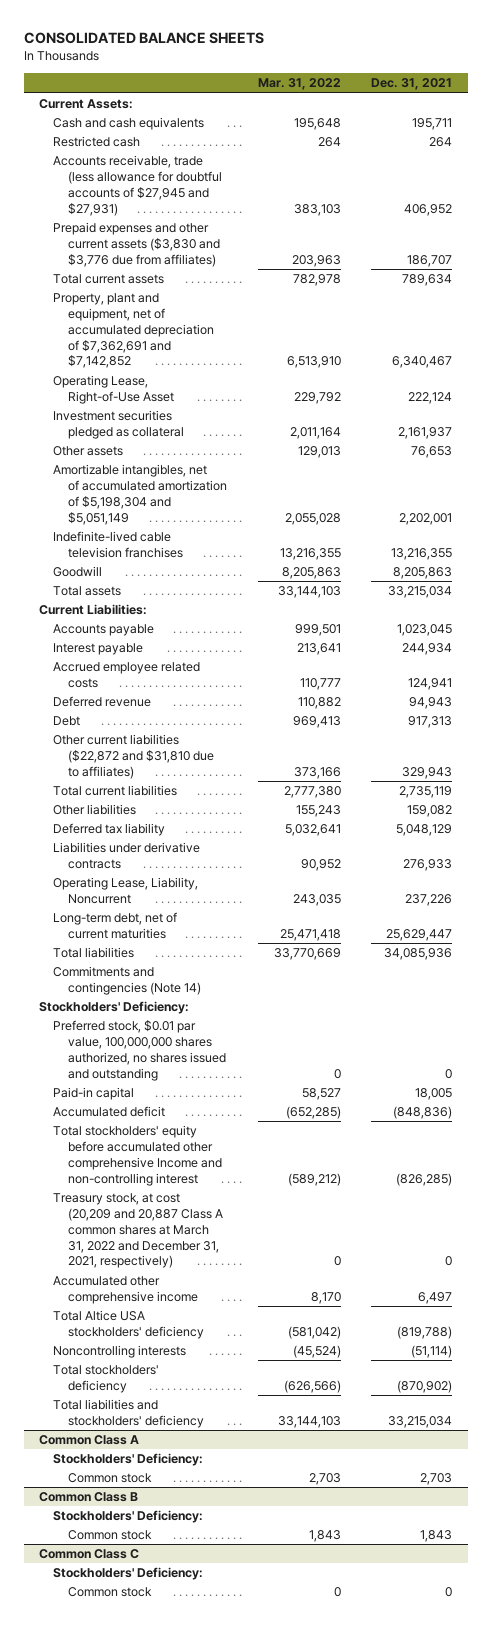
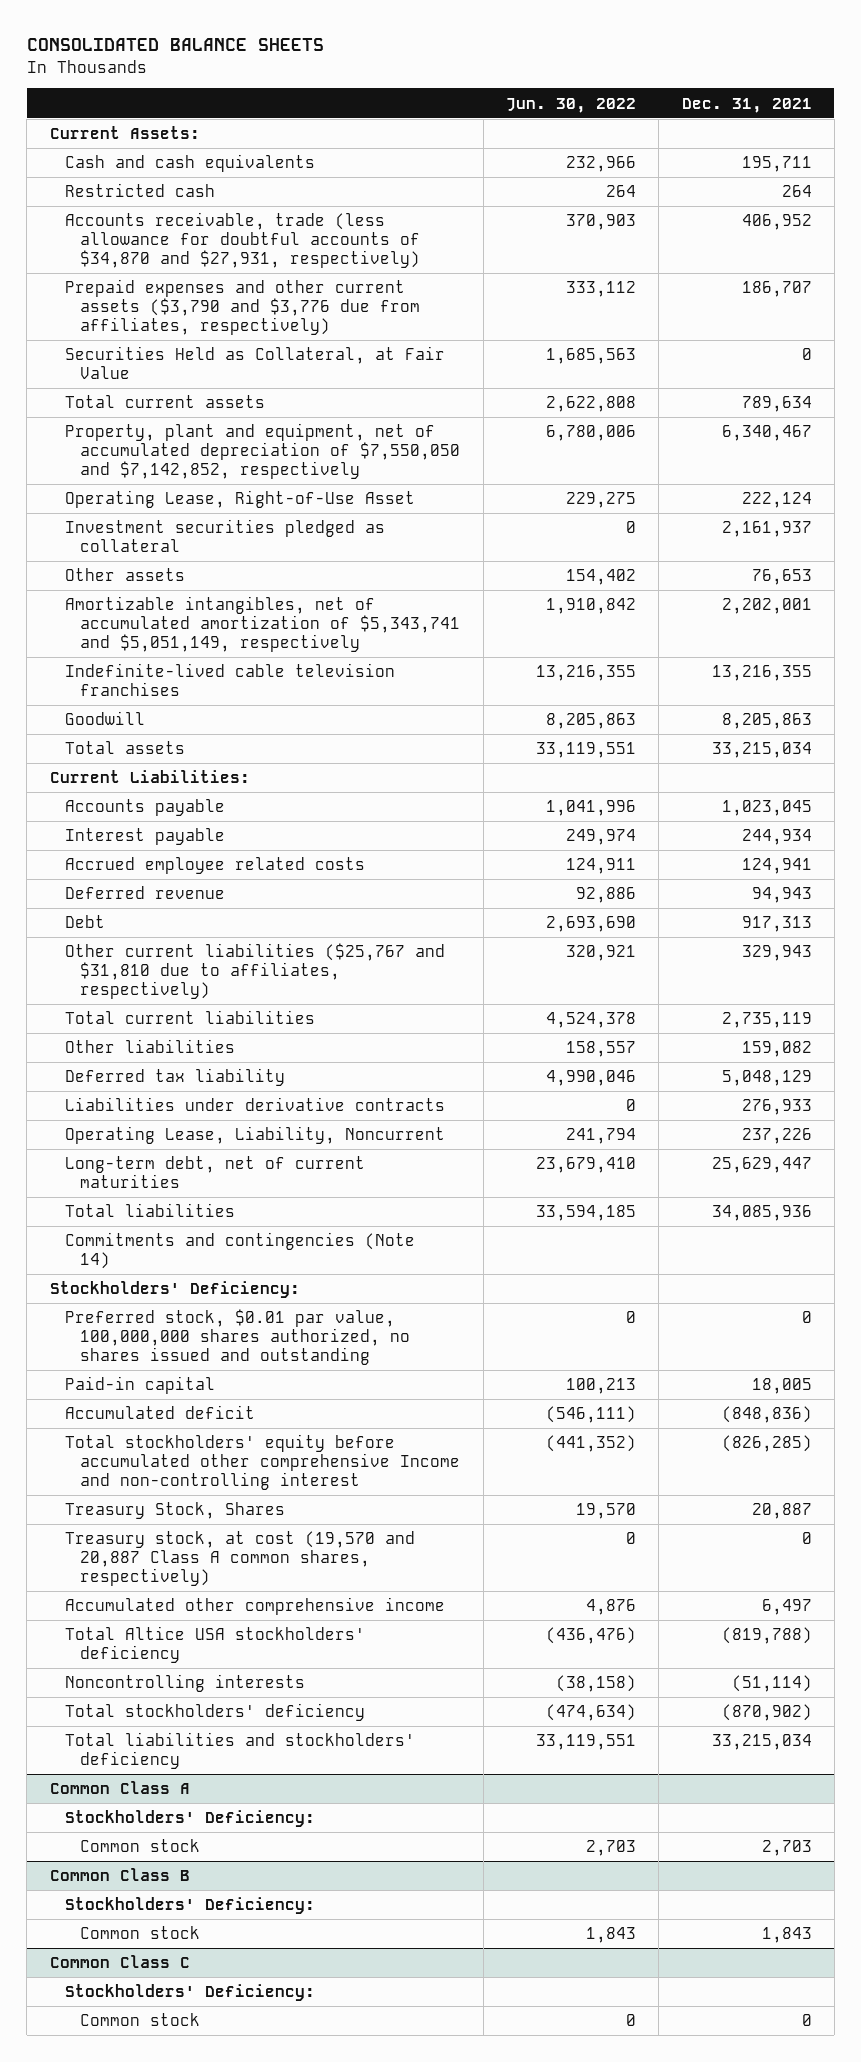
[257,78,341,91] Mar. 31, 2022 -> none
none -> [505,97,636,113] Jun. 30, 2022
[53,155,222,216] Accounts receivable, trade (less allowance for doubtful accounts of $27,945 and $27,931) -> [64,212,421,269] Accounts receivable, trade (less allowance for doubtful accounts of $34,870 and $27,931, respectively)
[53,222,220,267] Prepaid expenses and other current assets ($3,830 and $3,776 due from affiliates) -> [64,279,421,336] Prepaid expenses and other current assets ($3,790 and $3,776 due from affiliates, respectively)
none -> [64,346,445,380] Securities Held as Collateral, at Fair Value
[53,293,214,369] Property, plant and equipment, net of accumulated depreciation of $7,362,691 and $7,142,852 -> [64,423,461,480] Property, plant and equipment, net of accumulated depreciation of $7,550,050 and $7,142,852, respectively
[53,464,227,525] Amortizable intangibles, net of accumulated amortization of $5,198,304 and $5,051,149 -> [64,596,461,653] Amortizable intangibles, net of accumulated amortization of $5,343,741 and $5,051,149, respectively
[53,734,214,779] Other current liabilities ($22,872 and $31,810 due to affiliates) -> [64,943,445,1000] Other current liabilities ($25,767 and $31,810 due to affiliates, respectively)
none -> [64,1502,285,1520] Treasury Stock, Shares
[53,1193,223,1269] Treasury stock, at cost (20,209 and 20,887 Class A common shares at March 31, 2022 and December 31, 2021, respectively) -> [64,1531,415,1587] Treasury stock, at cost (19,570 and 20,887 Class A common shares, respectively)

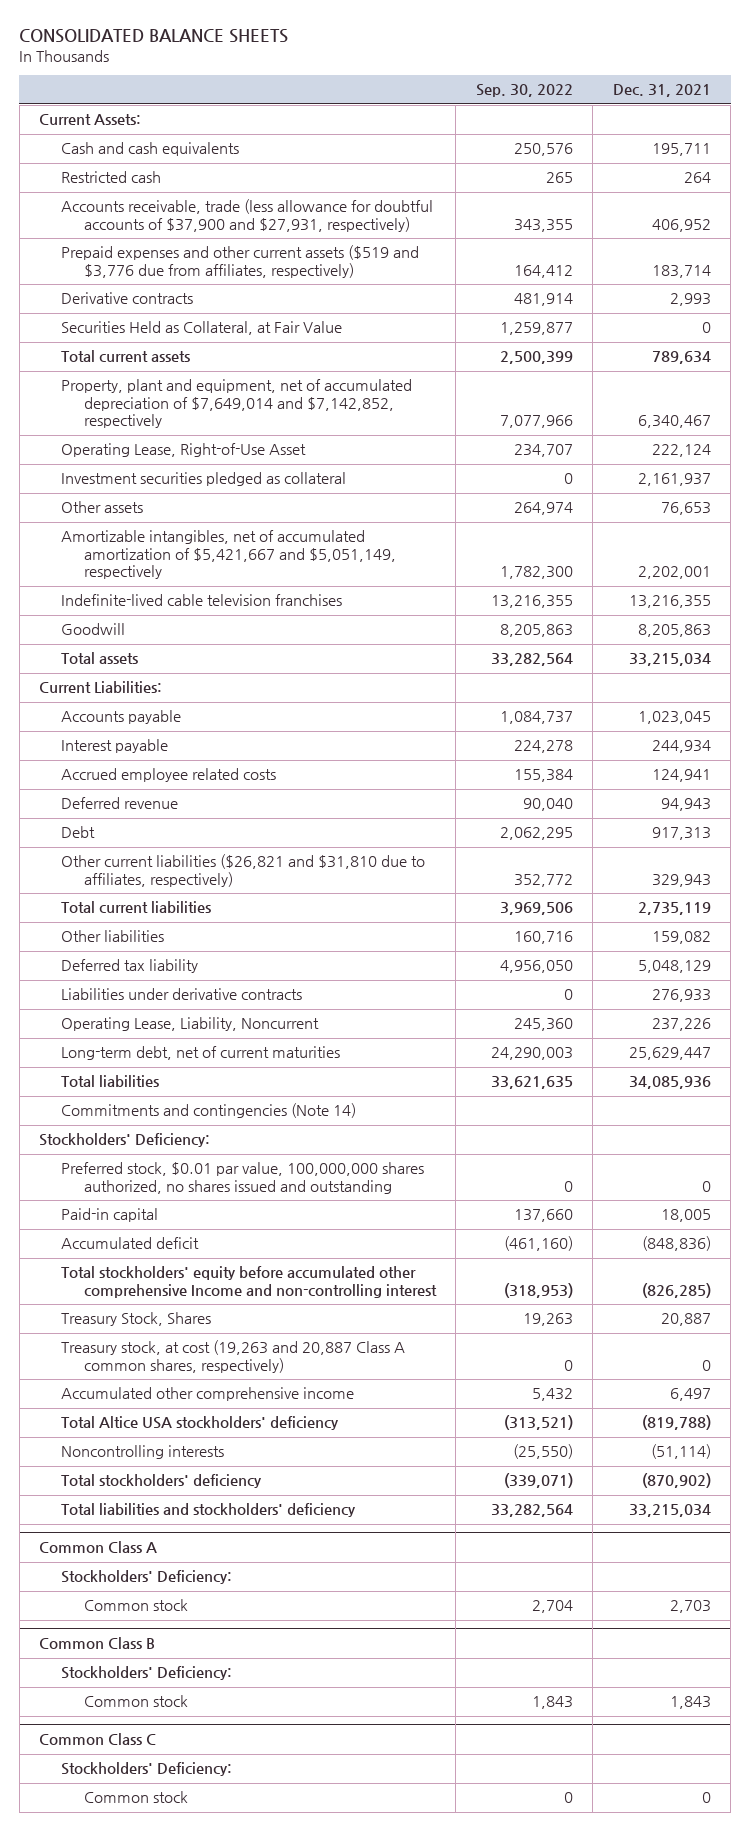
[505,97,636,113] Jun. 30, 2022 -> none
none -> [475,84,573,98] Sep. 30, 2022
[64,212,421,269] Accounts receivable, trade (less allowance for doubtful accounts of $34,870 and $27,931, respectively) -> [61,199,434,232] Accounts receivable, trade (less allowance for doubtful accounts of $37,900 and $27,931, respectively)
[64,279,421,336] Prepaid expenses and other current assets ($3,790 and $3,776 due from affiliates, respectively) -> [61,245,420,278] Prepaid expenses and other current assets ($519 and $3,776 due from affiliates, respectively)
[741,281,812,298] 186,707 -> [651,264,711,278] 183,714
none -> [61,292,194,305] Derivative contracts
[64,423,461,480] Property, plant and equipment, net of accumulated depreciation of $7,550,050 and $7,142,852, respectively -> [61,379,413,429] Property, plant and equipment, net of accumulated depreciation of $7,649,014 and $7,142,852, respectively
[64,596,461,653] Amortizable intangibles, net of accumulated amortization of $5,343,741 and $5,051,149, respectively -> [61,530,396,580] Amortizable intangibles, net of accumulated amortization of $5,421,667 and $5,051,149, respectively
[64,943,445,1000] Other current liabilities ($25,767 and $31,810 due to affiliates, respectively) -> [61,854,426,887] Other current liabilities ($26,821 and $31,810 due to affiliates, respectively)
[64,1531,415,1587] Treasury stock, at cost (19,570 and 20,887 Class A common shares, respectively) -> [61,1340,406,1373] Treasury stock, at cost (19,263 and 20,887 Class A common shares, respectively)

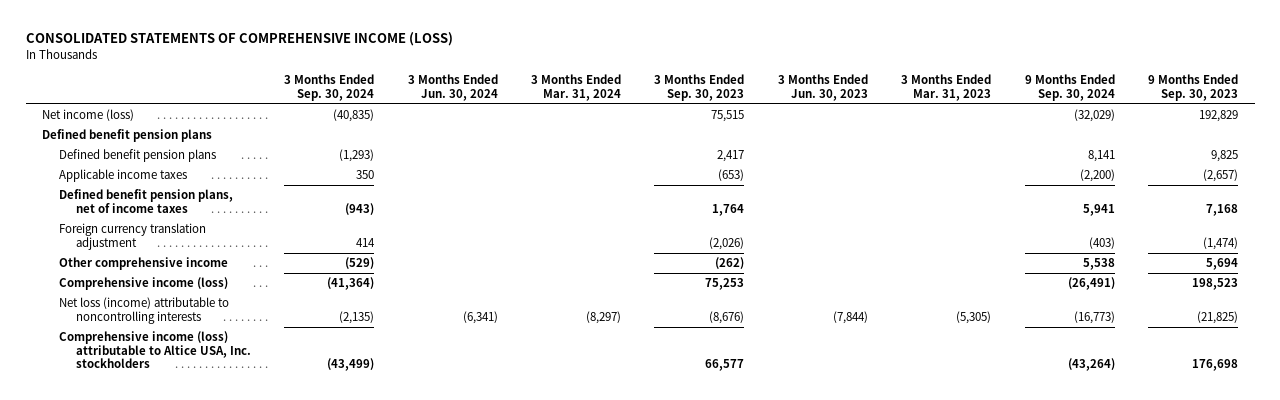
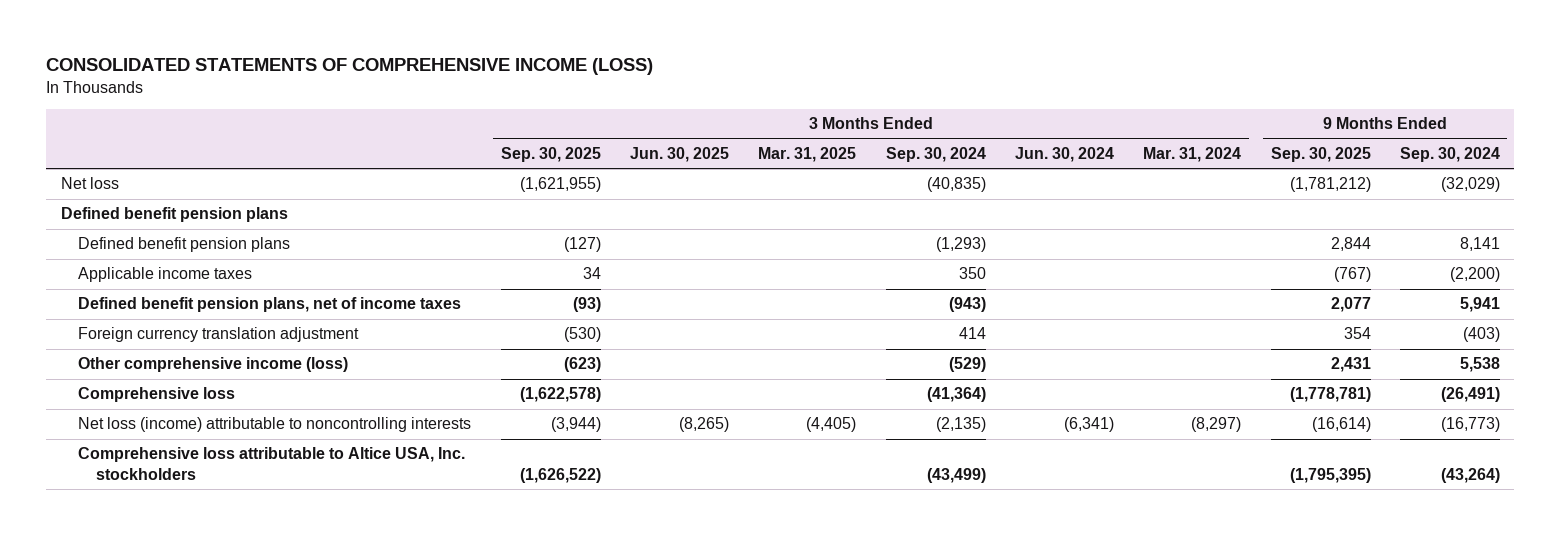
[654,74,745,101] 3 Months Ended Sep. 30, 2023 -> none
[777,74,868,101] 3 Months Ended Jun. 30, 2023 -> none
[901,74,992,101] 3 Months Ended Mar. 31, 2023 -> none
[1148,74,1239,101] 9 Months Ended Sep. 30, 2023 -> none
none -> [500,146,601,162] Sep. 30, 2025
none -> [630,146,730,162] Jun. 30, 2025
none -> [758,146,857,162] Mar. 31, 2025
none -> [1270,146,1371,162] Sep. 30, 2025
[42,109,135,122] Net income (loss) -> [60,177,119,190] Net loss
[59,257,229,271] Other comprehensive income -> [78,357,349,373] Other comprehensive income (loss)
[59,277,229,291] Comprehensive income (loss) -> [78,387,236,403] Comprehensive loss
[59,331,251,369] Comprehensive income (loss) attributable to Altice USA, Inc. stockholders -> [78,447,466,480] Comprehensive loss attributable to Altice USA, Inc. stockholders

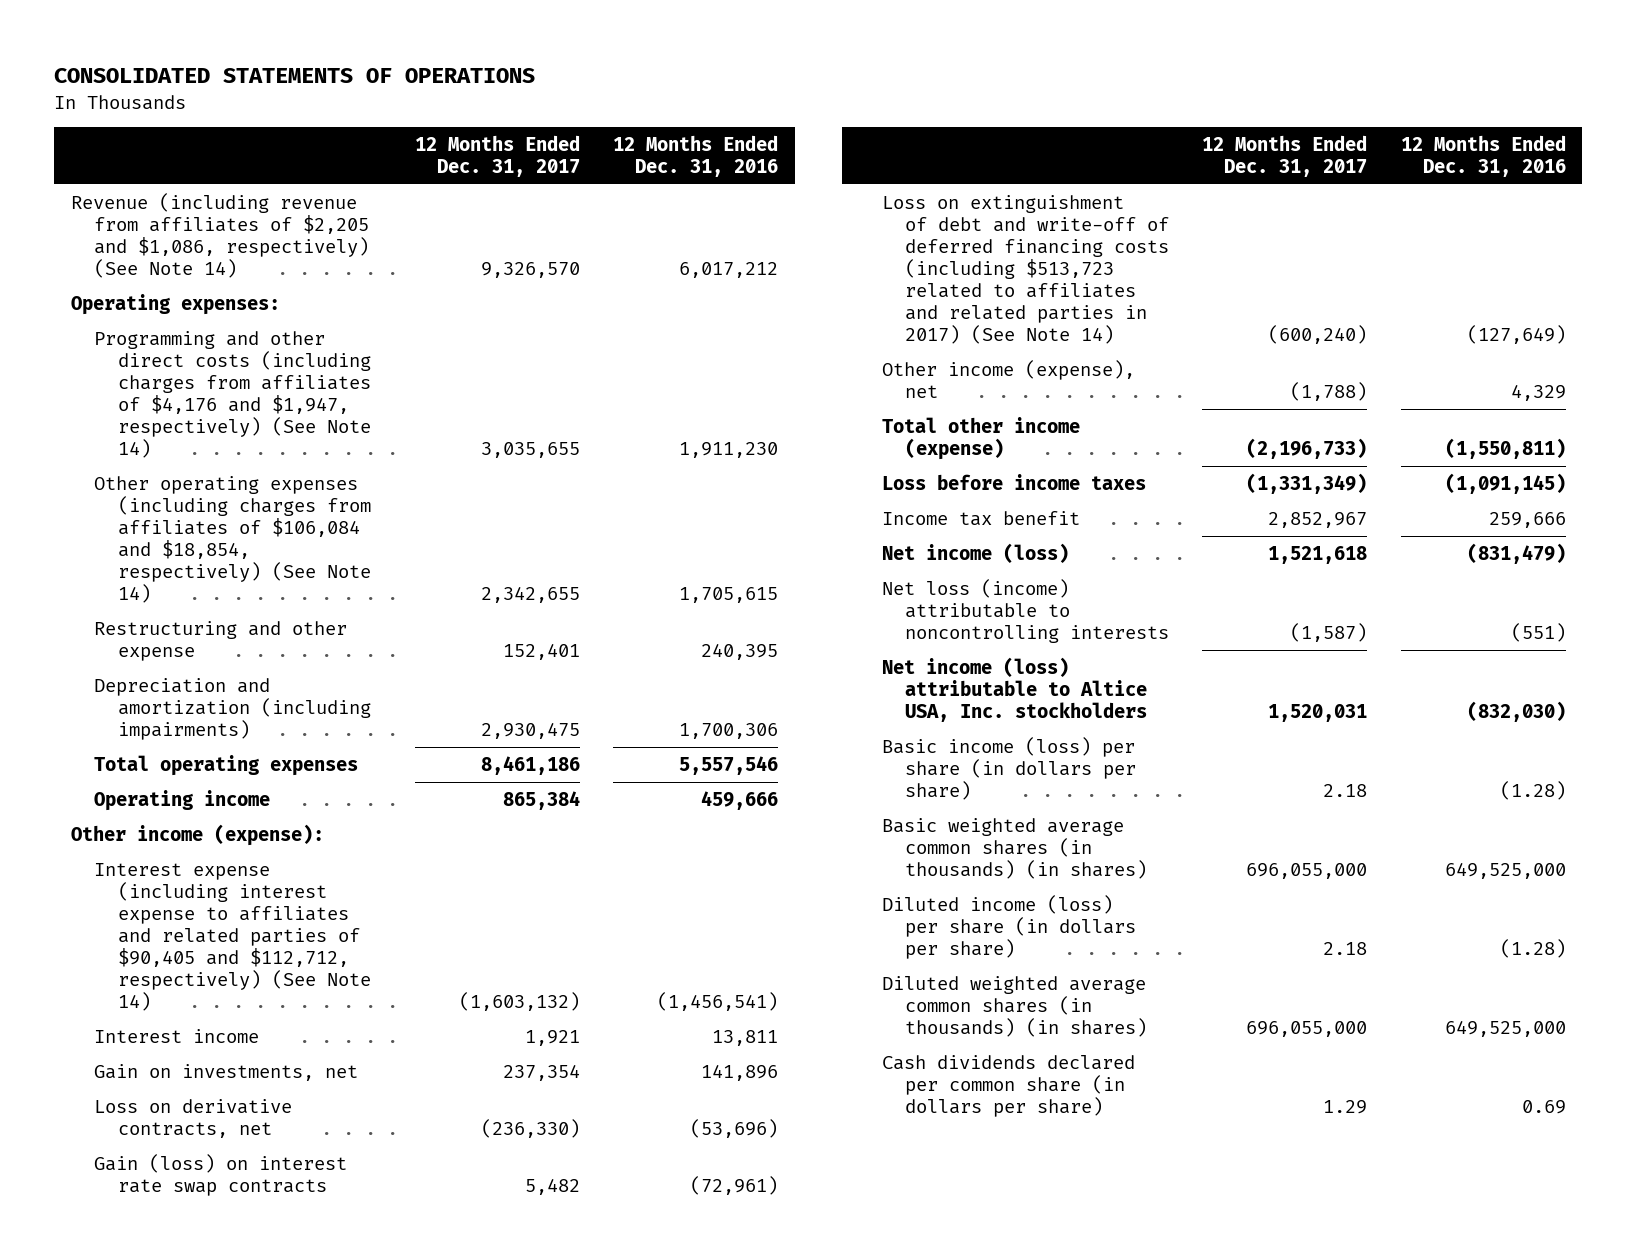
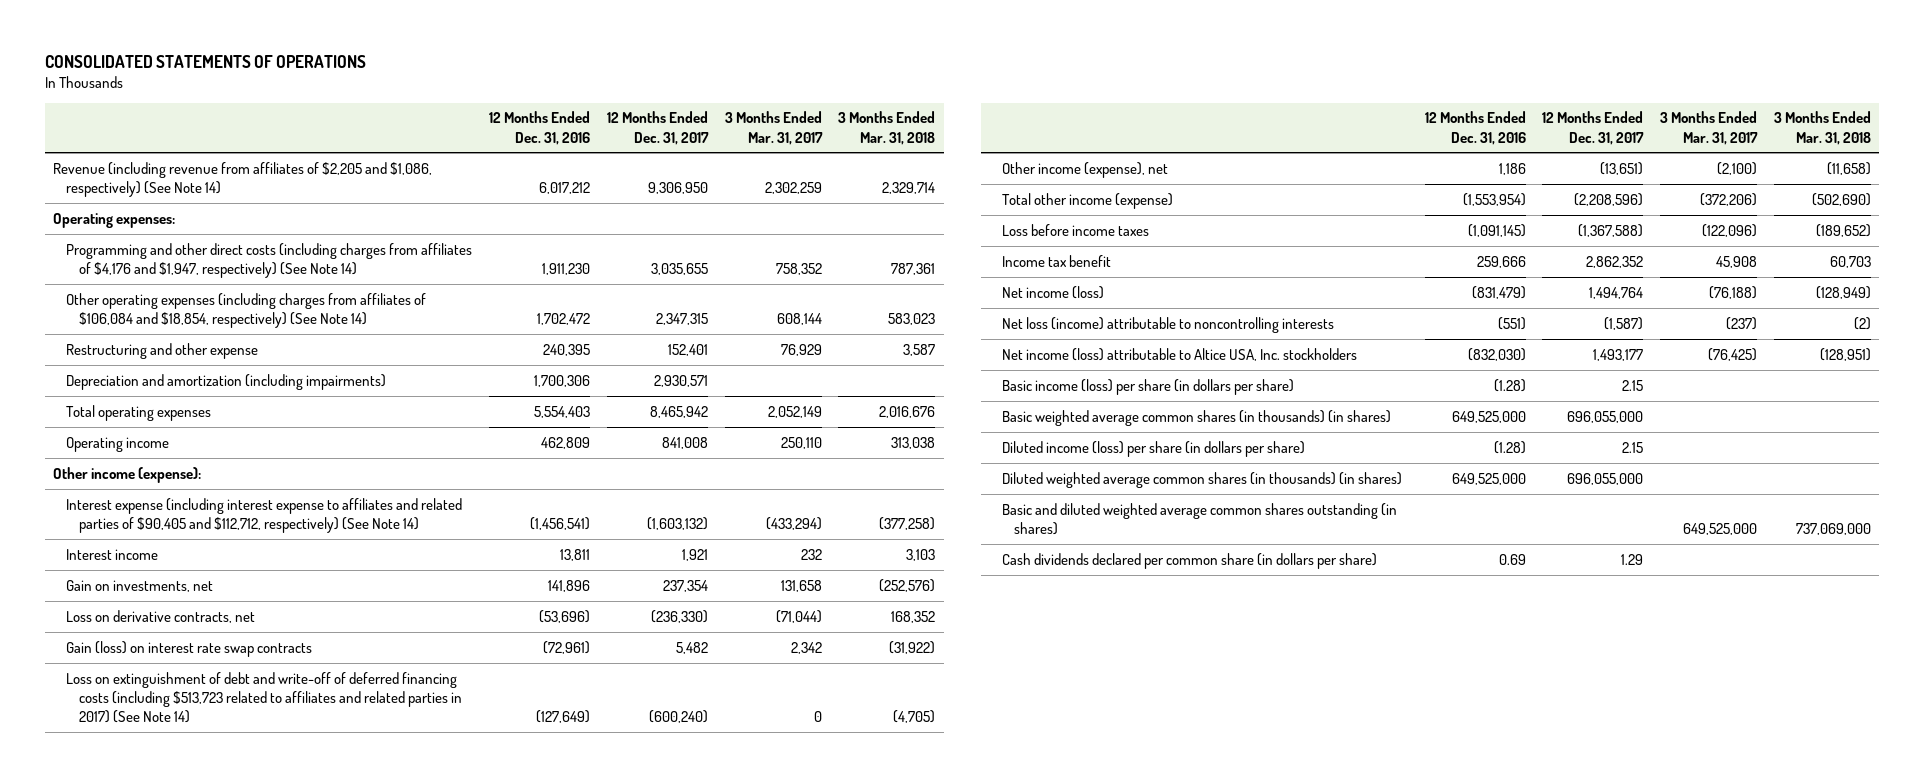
none -> [724,111,823,145] 3 Months Ended Mar. 31, 2017
none -> [838,111,936,145] 3 Months Ended Mar. 31, 2018
[480,262,580,279] 9,326,570 -> [647,181,708,194] 9,306,950
[480,586,580,604] 2,342,655 -> [655,312,708,325] 2,347,315
[679,587,779,604] 1,705,615 -> [537,312,591,325] 1,702,472
[480,721,580,739] 2,930,475 -> [653,374,708,387] 2,930,571
[480,755,580,775] 8,461,186 -> [649,405,708,418] 8,465,942
[679,755,779,775] 5,557,546 -> [534,405,591,418] 5,554,403
[502,790,580,810] 865,384 -> [661,436,708,449] 841,008
[701,790,779,810] 459,666 -> [541,436,591,449] 462,809
[1290,381,1368,401] (1,788) -> [1600,161,1644,175] (13,651)
[1510,383,1566,401] 4,329 -> [1498,162,1526,175] 1,186
[1246,437,1368,459] (2,196,733) -> [1574,192,1644,206] (2,208,596)
[1444,437,1566,459] (1,550,811) -> [1462,192,1526,206] (1,553,954)
[1246,472,1368,494] (1,331,349) -> [1578,223,1644,237] (1,367,588)
[1268,511,1368,528] 2,852,967 -> [1586,255,1644,268] 2,862,352
[1268,545,1368,564] 1,521,618 -> [1589,286,1644,299] 1,494,764
[1268,703,1368,722] 1,520,031 -> [1593,348,1644,361] 1,493,177
[1323,783,1368,797] 2.18 -> [1622,379,1644,391] 2.15
[1323,941,1368,955] 2.18 -> [1622,441,1644,453] 2.15
none -> [1001,502,1397,535] Basic and diluted weighted average common shares outstanding (in shares)

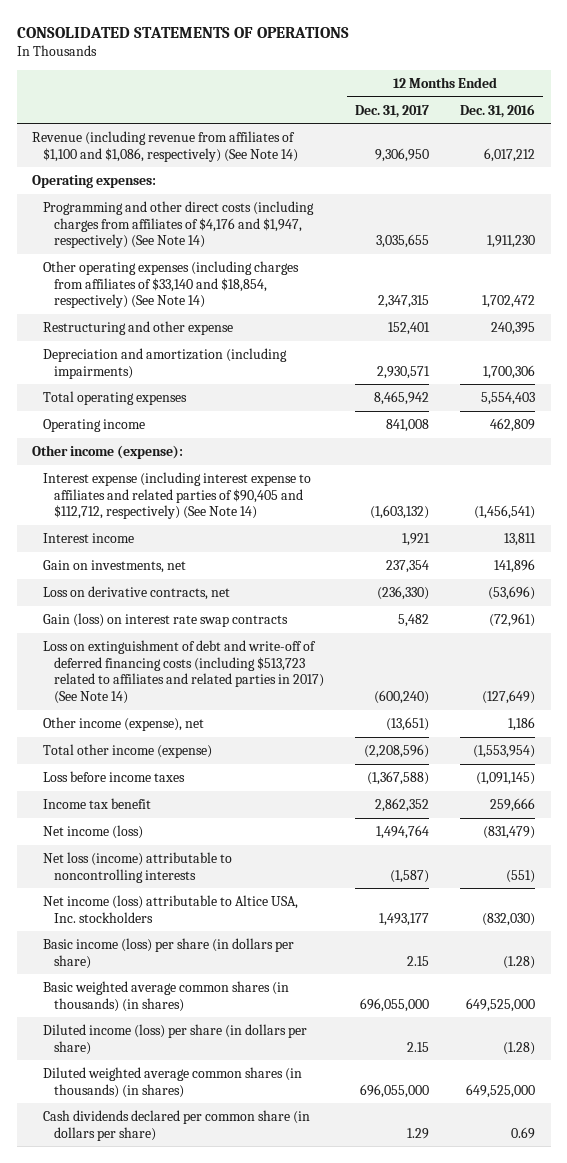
[724,111,823,145] 3 Months Ended Mar. 31, 2017 -> none
[838,111,936,145] 3 Months Ended Mar. 31, 2018 -> none
[53,161,433,197] Revenue (including revenue from affiliates of $2,205 and $1,086, respectively) (See Note 14) -> [32,130,298,162] Revenue (including revenue from affiliates of $1,100 and $1,086, respectively) (See Note 14)
[66,292,427,328] Other operating expenses (including charges from affiliates of $106,084 and $18,854, respectively) (See Note 14) -> [42,260,299,309] Other operating expenses (including charges from affiliates of $33,140 and $18,854, respectively) (See Note 14)
[1001,502,1397,535] Basic and diluted weighted average common shares outstanding (in shares) -> none

